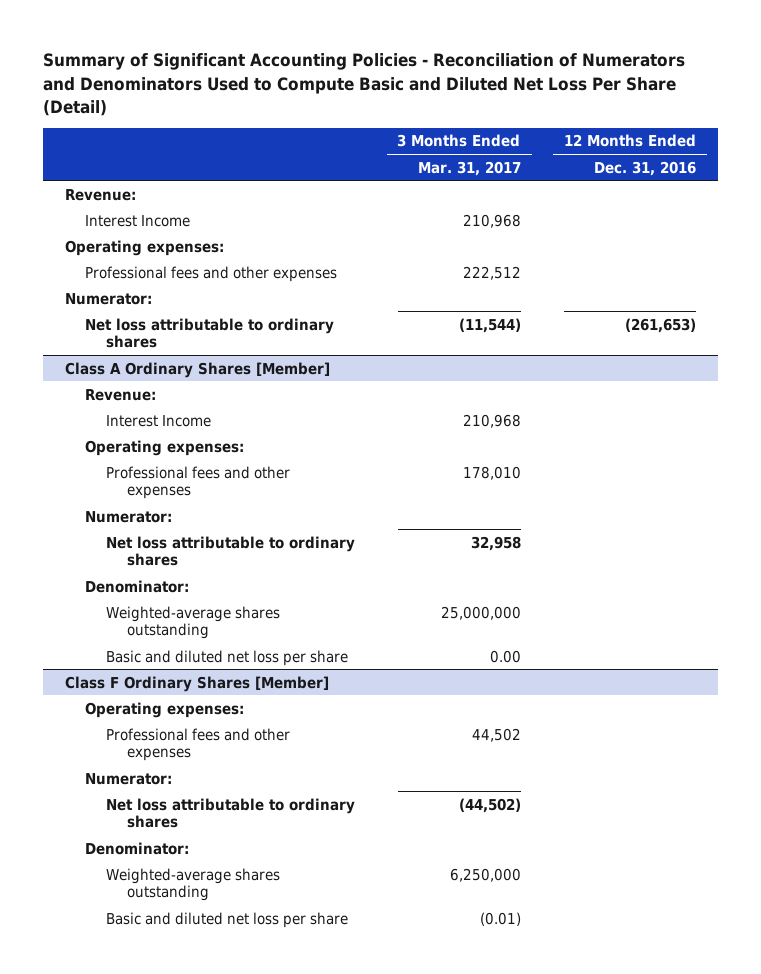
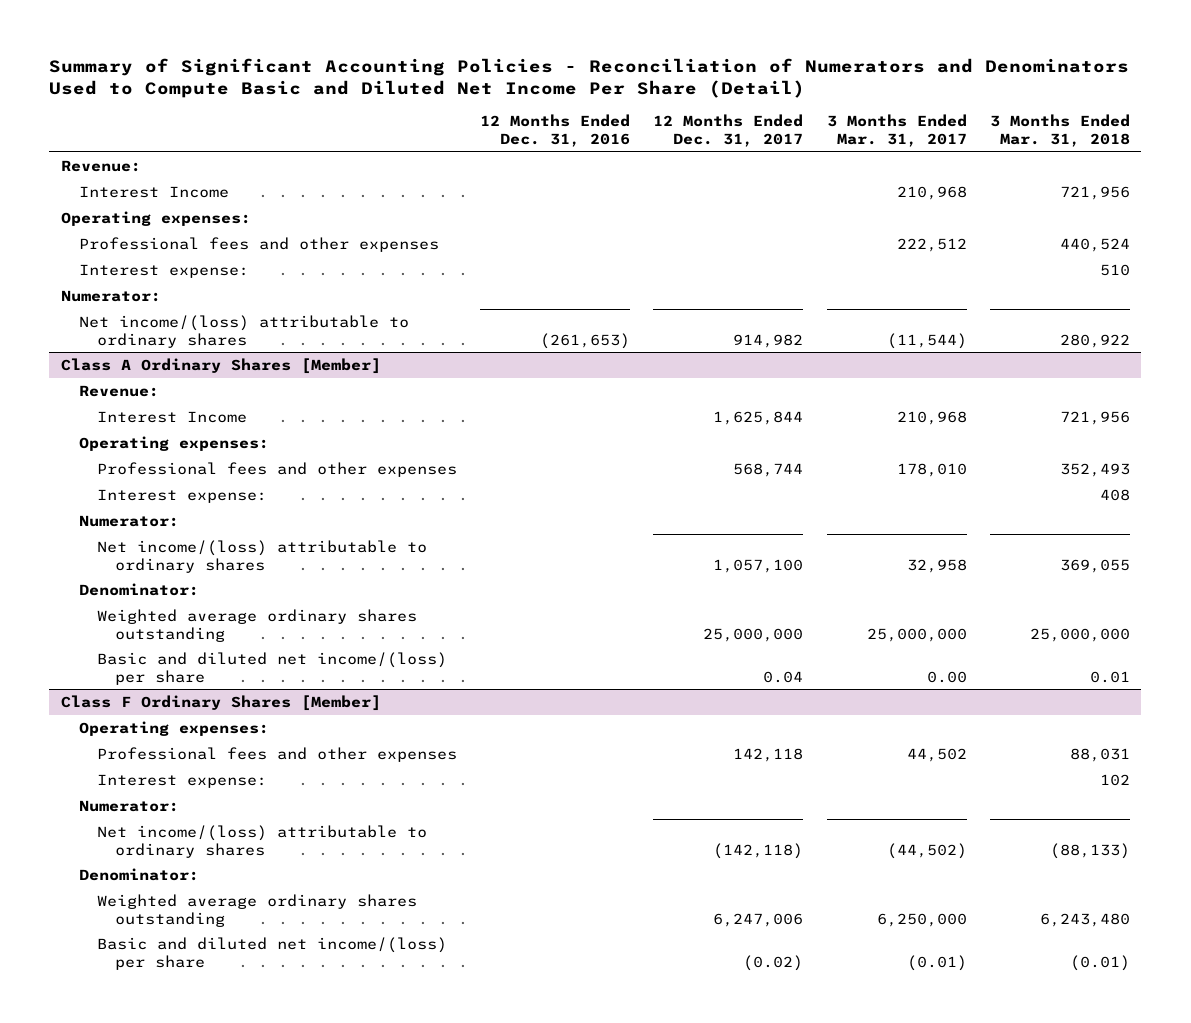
[43,53,686,116] Summary of Significant Accounting Policies - Reconciliation of Numerators and Denominators Used to Compute Basic and Diluted Net Loss Per Share (Detail) -> [49,57,1130,99] Summary of Significant Accounting Policies - Reconciliation of Numerators and Denominators Used to Compute Basic and Diluted Net Income Per Share (Detail)
none -> [653,114,804,147] 12 Months Ended Dec. 31, 2017
none -> [989,114,1130,147] 3 Months Ended Mar. 31, 2018
none -> [78,263,249,278] Interest expense:
[85,317,335,348] Net loss attributable to ordinary shares -> [78,314,409,348] Net income/(loss) attributable to ordinary shares
none -> [96,488,267,503] Interest expense:
[105,535,355,566] Net loss attributable to ordinary shares -> [96,539,427,573] Net income/(loss) attributable to ordinary shares
[105,605,280,639] Weighted-average shares outstanding -> [96,608,417,642] Weighted average ordinary shares outstanding
[105,649,348,666] Basic and diluted net loss per share -> [96,651,447,685] Basic and diluted net income/(loss) per share
none -> [96,773,267,788] Interest expense:
[105,797,355,828] Net loss attributable to ordinary shares -> [96,824,427,858] Net income/(loss) attributable to ordinary shares
[105,867,280,901] Weighted-average shares outstanding -> [96,893,417,927] Weighted average ordinary shares outstanding
[105,911,348,928] Basic and diluted net loss per share -> [96,936,447,970] Basic and diluted net income/(loss) per share

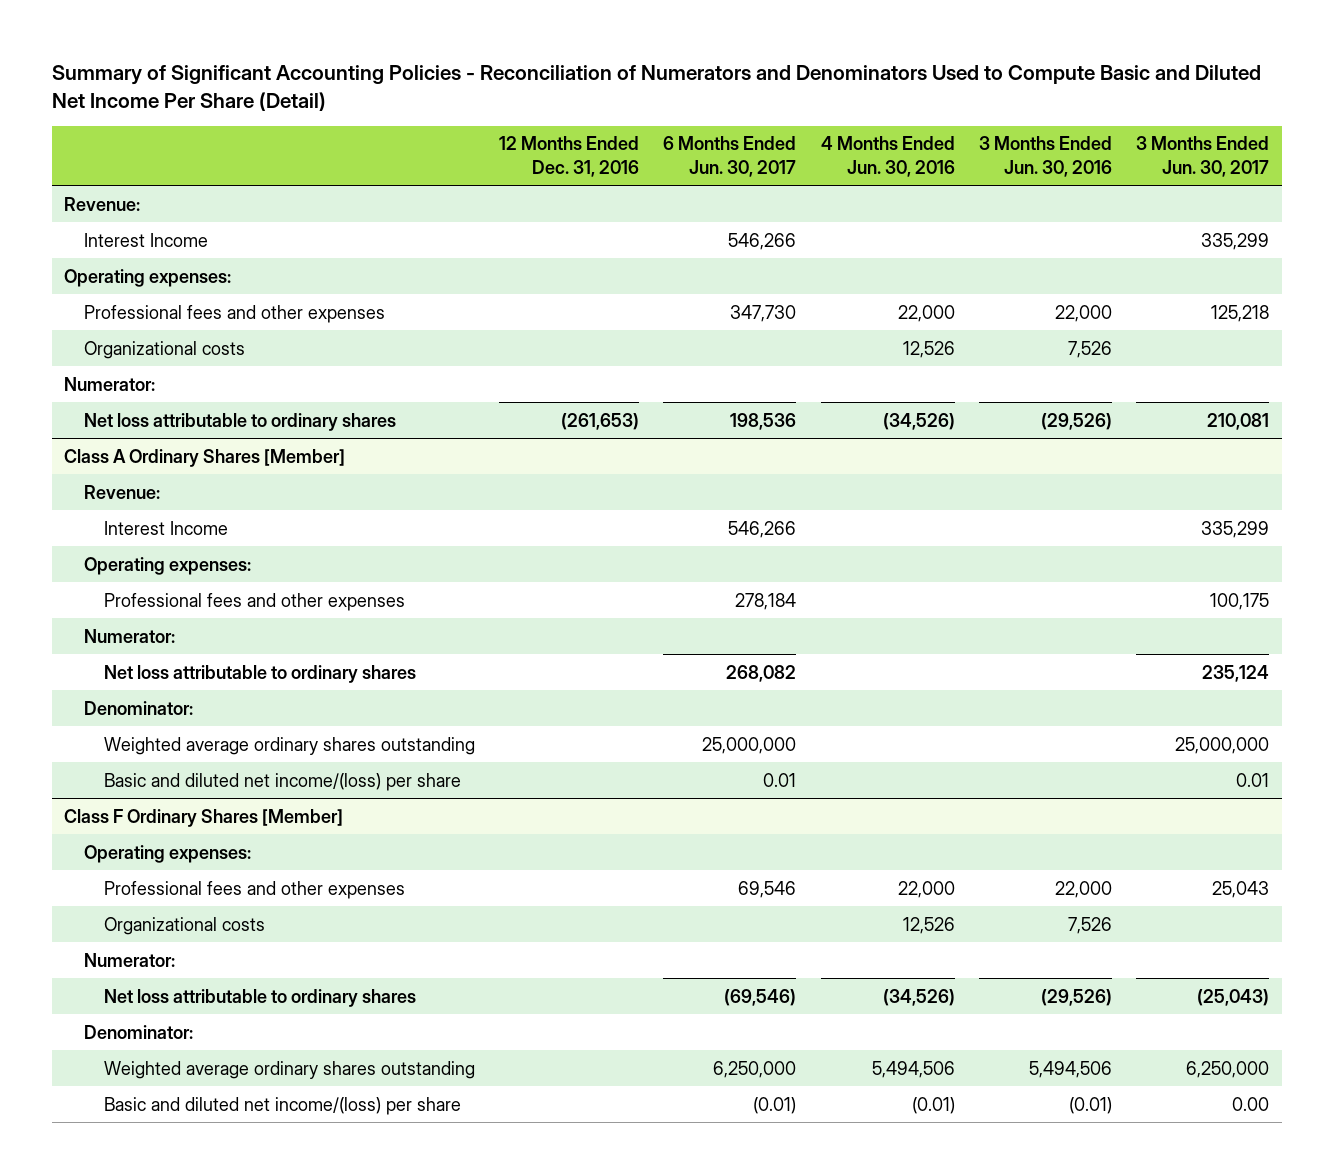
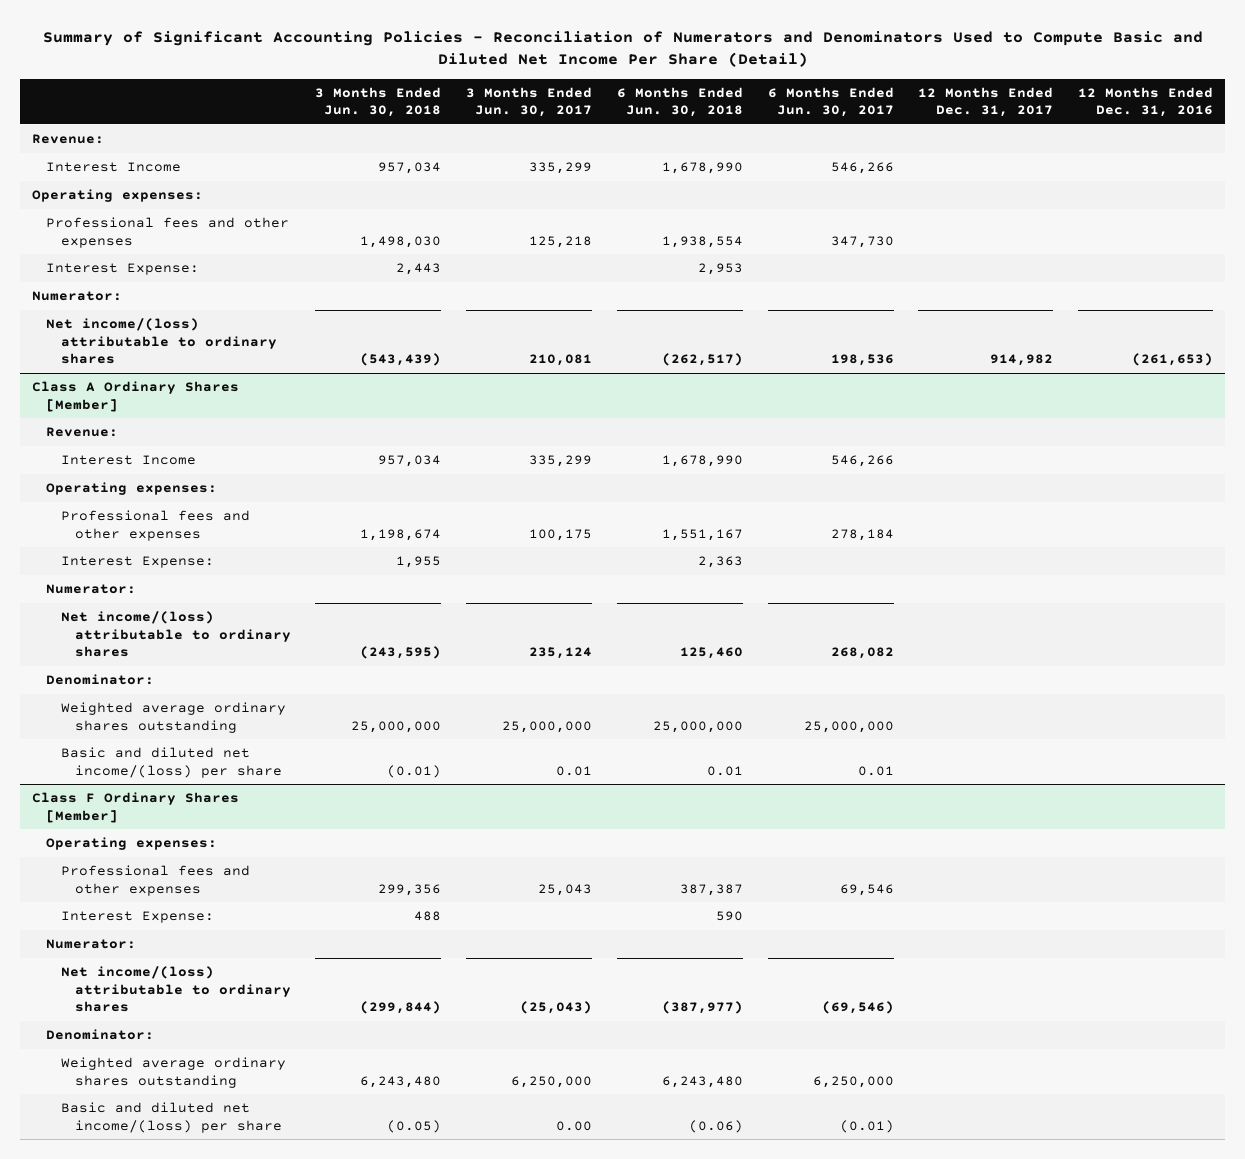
[820,136,955,177] 4 Months Ended Jun. 30, 2016 -> none
[979,136,1113,177] 3 Months Ended Jun. 30, 2016 -> none
none -> [315,86,442,118] 3 Months Ended Jun. 30, 2018
none -> [616,86,743,118] 6 Months Ended Jun. 30, 2018
none -> [918,86,1054,118] 12 Months Ended Dec. 31, 2017
[83,340,245,359] Organizational costs -> none
none -> [46,262,200,275] Interest Expense:
[83,412,396,431] Net loss attributable to ordinary shares -> [46,317,277,365] Net income/(loss) attributable to ordinary shares
none -> [60,555,214,568] Interest Expense:
[103,664,416,683] Net loss attributable to ordinary shares -> [60,610,291,658] Net income/(loss) attributable to ordinary shares
[103,916,265,935] Organizational costs -> none
none -> [60,910,214,923] Interest Expense:
[103,988,416,1007] Net loss attributable to ordinary shares -> [60,965,291,1013] Net income/(loss) attributable to ordinary shares

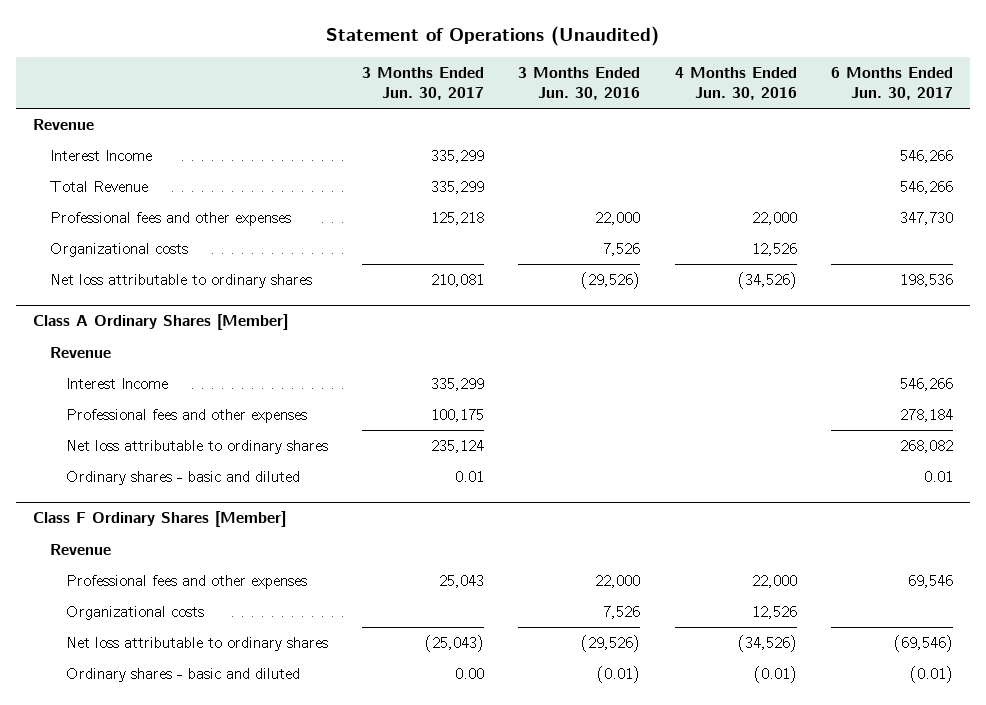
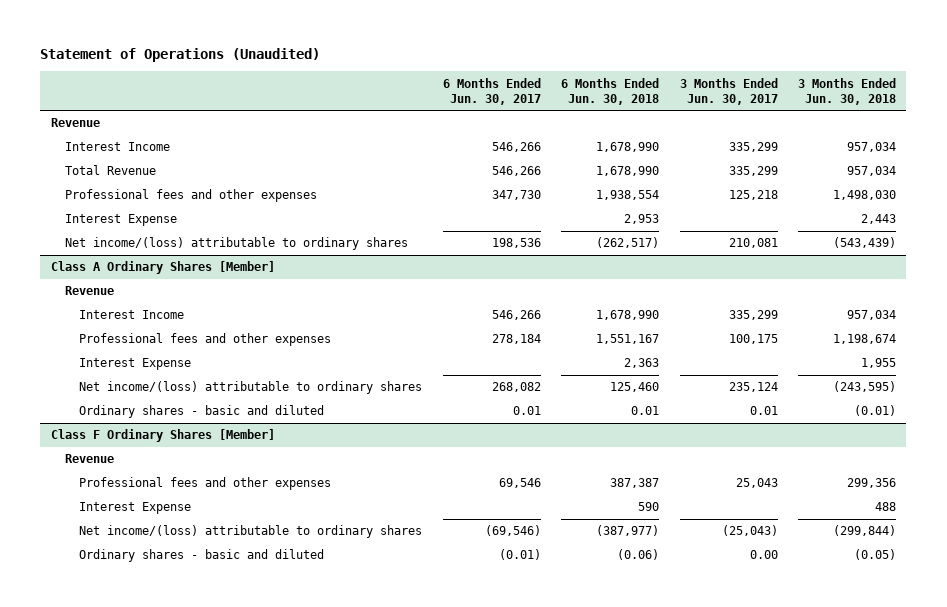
[518,66,641,101] 3 Months Ended Jun. 30, 2016 -> none
[674,66,797,101] 4 Months Ended Jun. 30, 2016 -> none
none -> [561,77,660,105] 6 Months Ended Jun. 30, 2018
none -> [798,77,897,105] 3 Months Ended Jun. 30, 2018
[49,243,188,258] Organizational costs -> none
none -> [64,214,177,227] Interest Expense
[49,274,312,289] Net loss attributable to ordinary shares -> [64,237,408,251] Net income/(loss) attributable to ordinary shares
none -> [78,358,191,371] Interest Expense
[65,440,328,455] Net loss attributable to ordinary shares -> [78,381,422,395] Net income/(loss) attributable to ordinary shares
[65,606,204,621] Organizational costs -> none
none -> [78,502,191,515] Interest Expense
[65,637,328,652] Net loss attributable to ordinary shares -> [78,525,422,539] Net income/(loss) attributable to ordinary shares

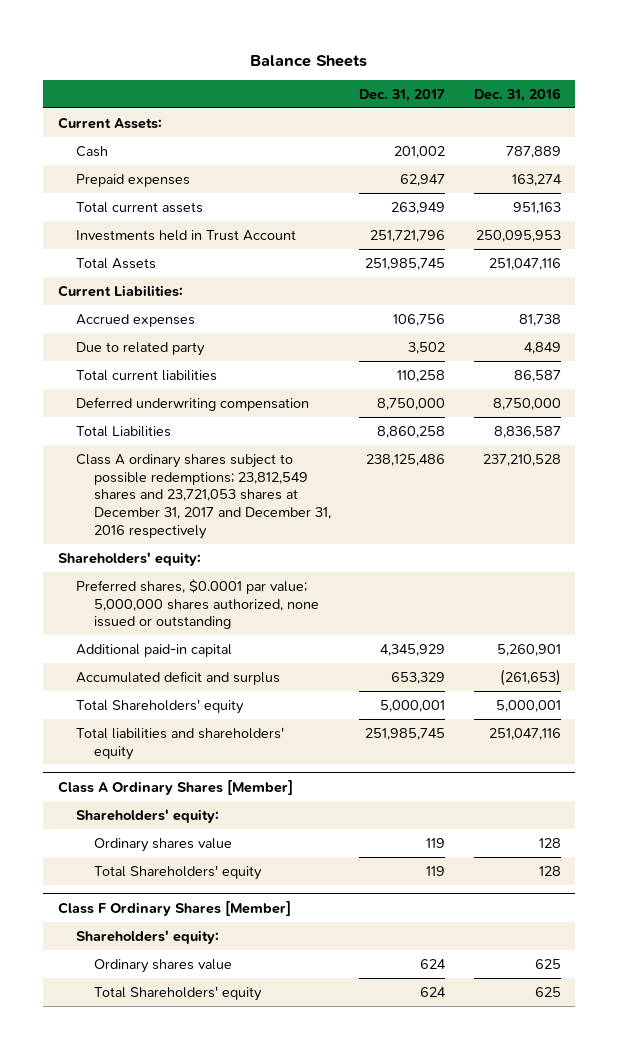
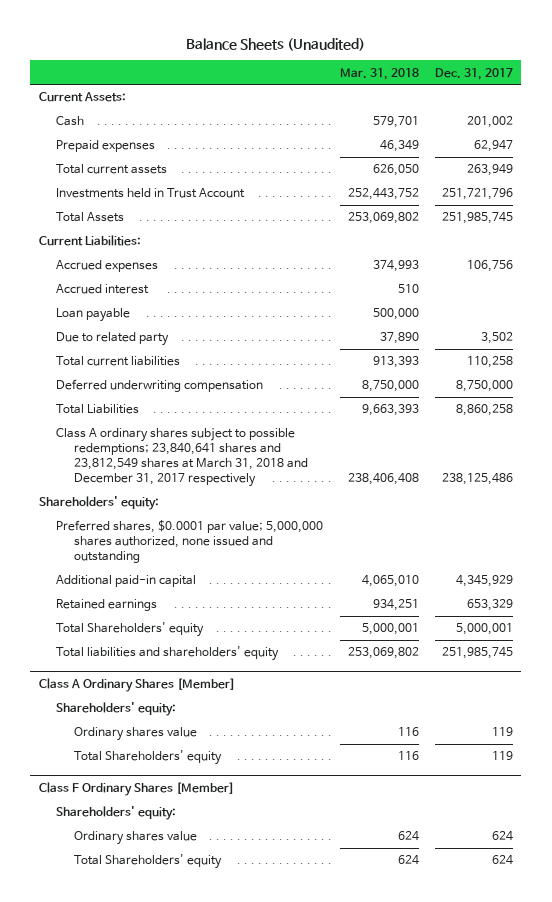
[250,54,368,67] Balance Sheets -> [185,37,365,51] Balance Sheets (Unaudited)
[473,87,561,102] Dec. 31, 2016 -> none
none -> [339,67,419,80] Mar. 31, 2018
none -> [56,284,150,295] Accrued interest
none -> [56,308,131,323] Loan payable
[75,453,331,539] Class A ordinary shares subject to possible redemptions; 23,812,549 shares and 23,721,053 shares at December 31, 2017 and December 31, 2016 respectively -> [56,428,309,488] Class A ordinary shares subject to possible redemptions; 23,840,641 shares and 23,812,549 shares at March 31, 2018 and December 31, 2017 respectively
[75,578,319,630] Preferred shares, $0.0001 par value; 5,000,000 shares authorized, none issued or outstanding -> [56,520,324,564] Preferred shares, $0.0001 par value; 5,000,000 shares authorized, none issued and outstanding
[75,670,280,685] Accumulated deficit and surplus -> [56,599,158,612] Retained earnings

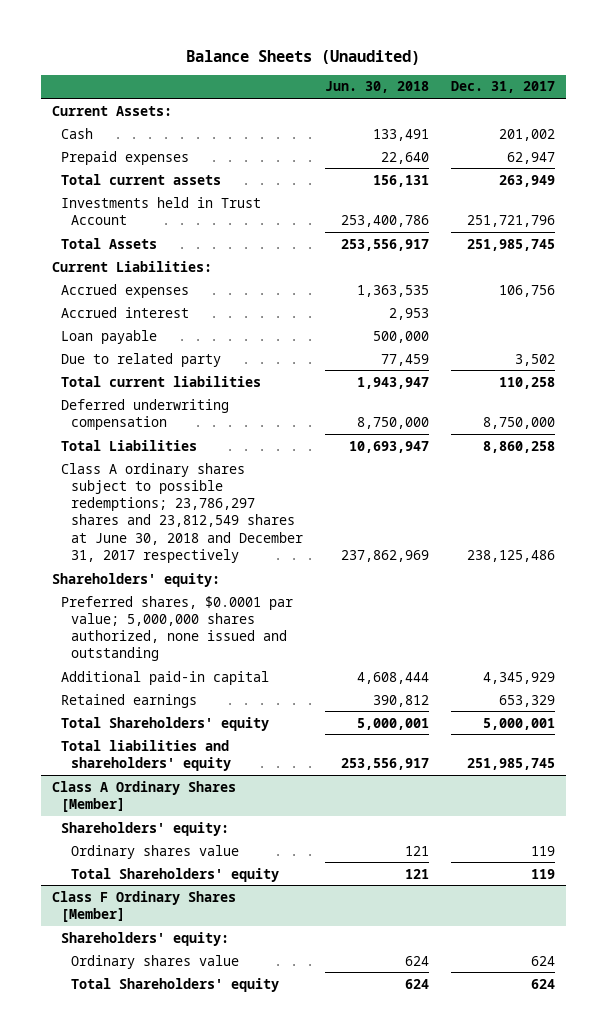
[339,67,419,80] Mar. 31, 2018 -> none
none -> [325,81,430,94] Jun. 30, 2018
[56,428,309,488] Class A ordinary shares subject to possible redemptions; 23,840,641 shares and 23,812,549 shares at March 31, 2018 and December 31, 2017 respectively -> [61,462,304,563] Class A ordinary shares subject to possible redemptions; 23,786,297 shares and 23,812,549 shares at June 30, 2018 and December 31, 2017 respectively

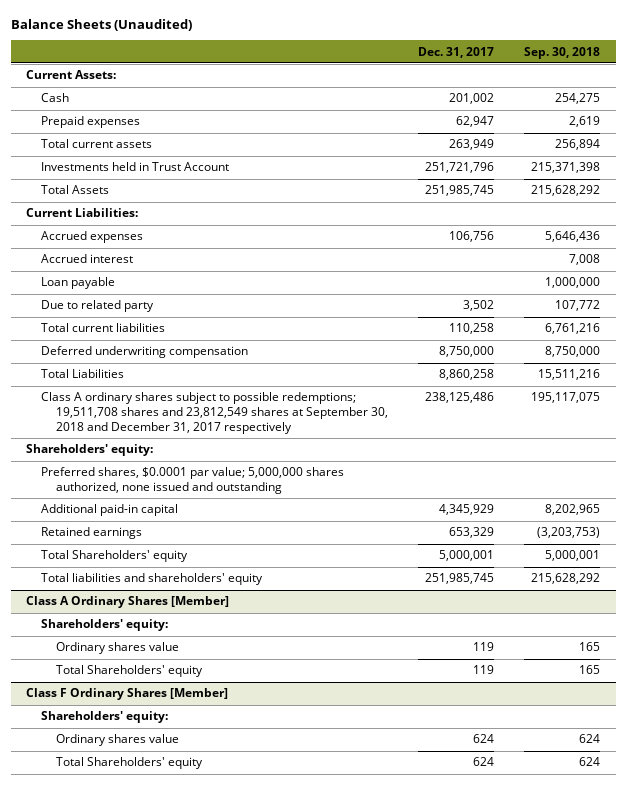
[325,81,430,94] Jun. 30, 2018 -> none
none -> [524,46,601,59] Sep. 30, 2018
[61,462,304,563] Class A ordinary shares subject to possible redemptions; 23,786,297 shares and 23,812,549 shares at June 30, 2018 and December 31, 2017 respectively -> [40,392,388,434] Class A ordinary shares subject to possible redemptions; 19,511,708 shares and 23,812,549 shares at September 30, 2018 and December 31, 2017 respectively

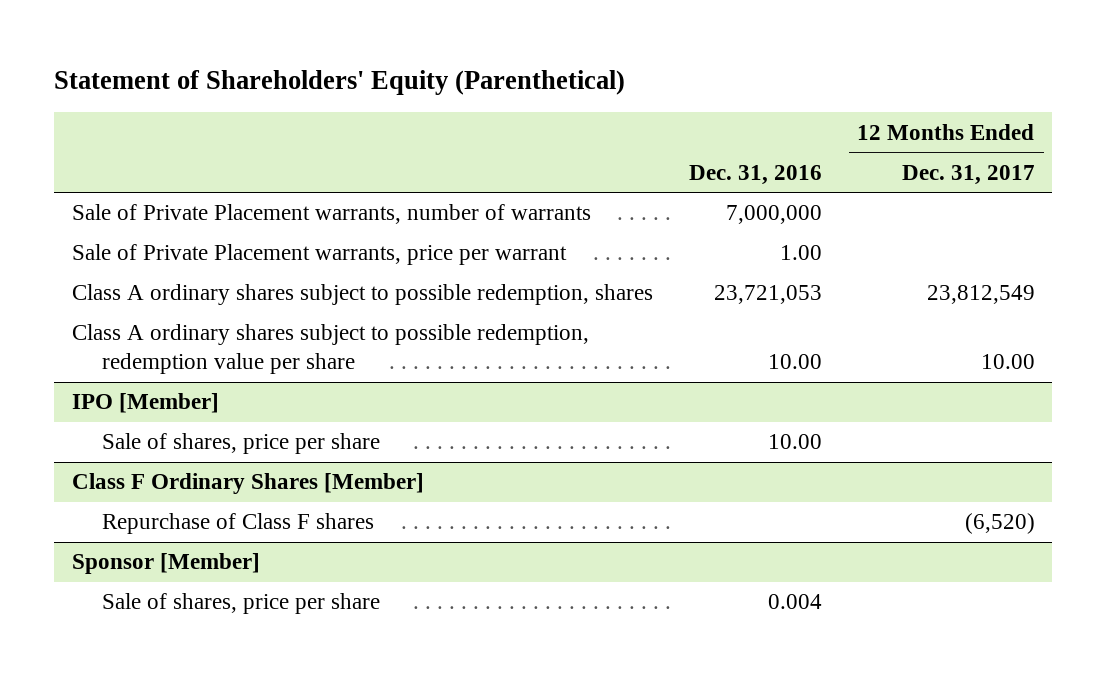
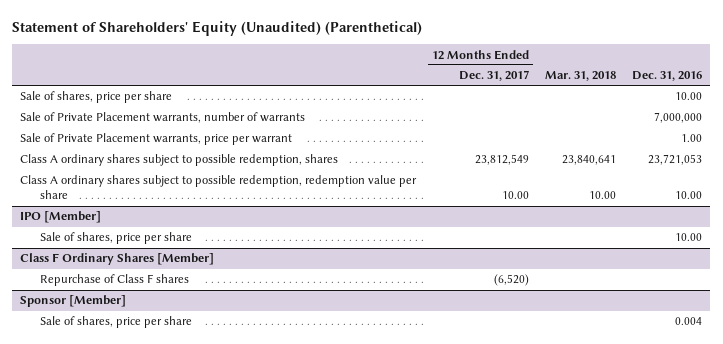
[53,70,625,96] Statement of Shareholders' Equity (Parenthetical) -> [12,20,423,36] Statement of Shareholders' Equity (Unaudited) (Parenthetical)
none -> [545,71,617,82] Mar. 31, 2018
none -> [20,91,173,104] Sale of shares, price per share

